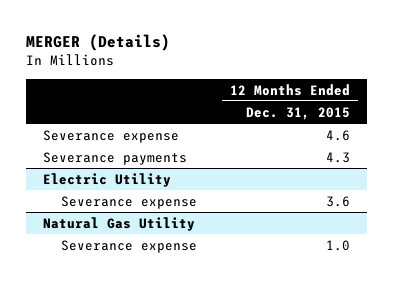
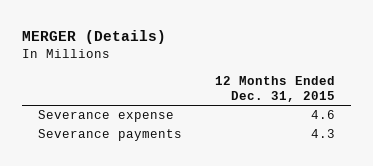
[42,172,171,187] Electric Utility -> none
[61,195,198,209] Severance expense -> none
[42,216,195,231] Natural Gas Utility -> none
[61,239,198,253] Severance expense -> none

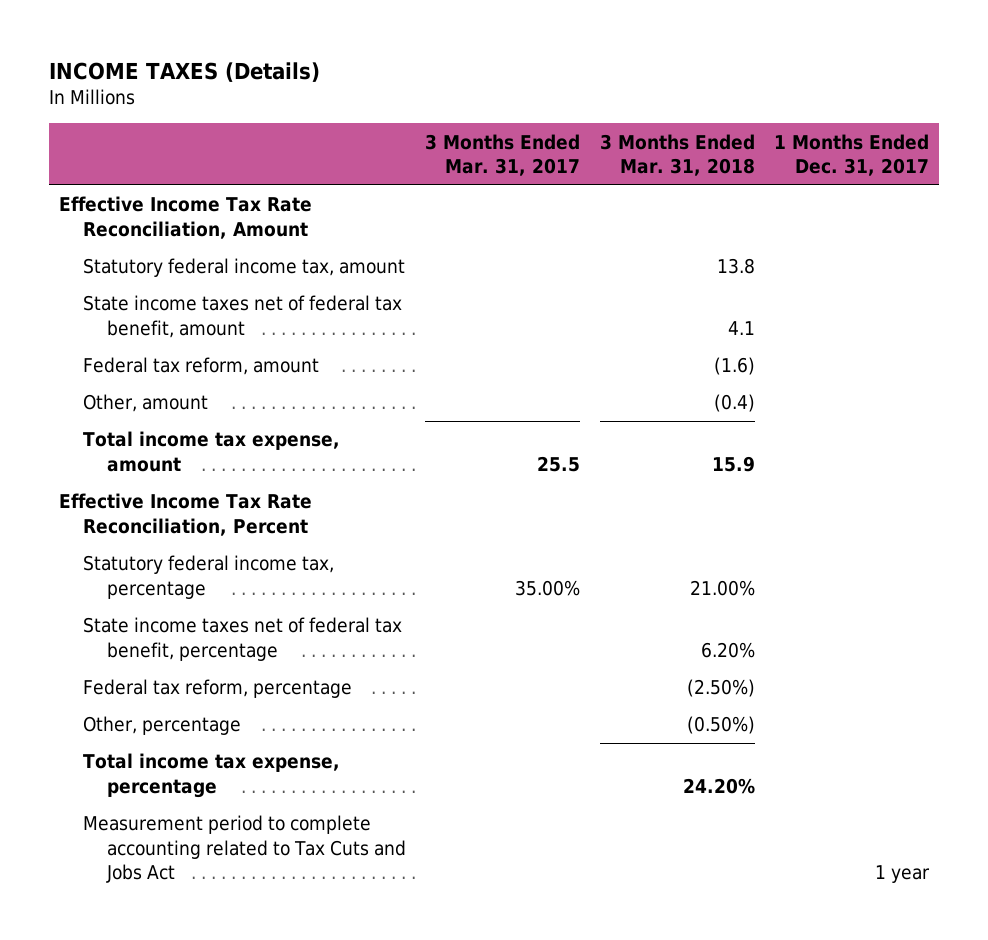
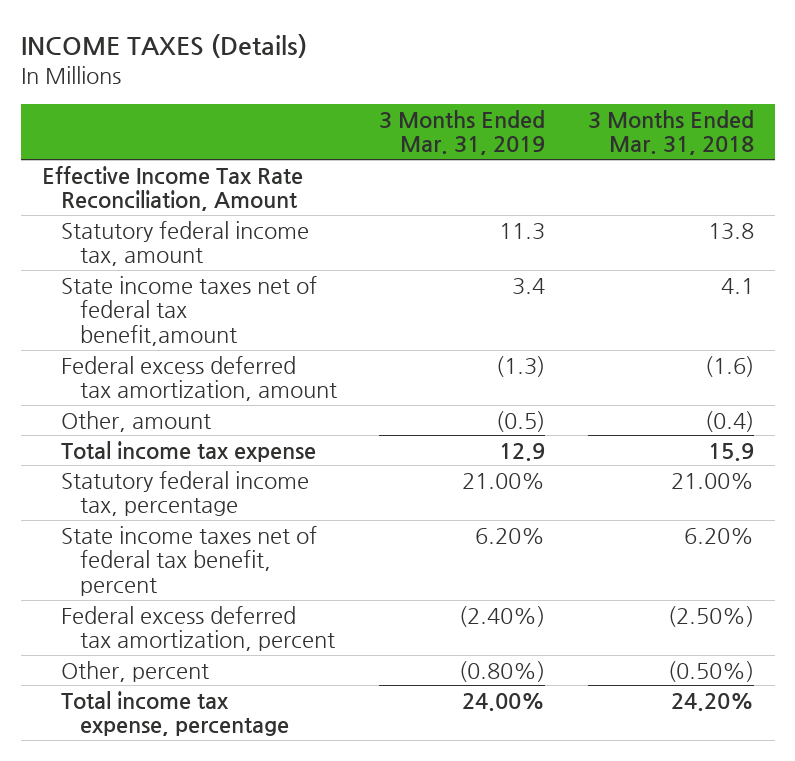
[425,133,581,177] 3 Months Ended Mar. 31, 2017 -> none
[774,133,930,177] 1 Months Ended Dec. 31, 2017 -> none
none -> [379,109,546,156] 3 Months Ended Mar. 31, 2019
[83,295,403,338] State income taxes net of federal tax benefit, amount -> [60,275,317,346] State income taxes net of federal tax benefit,amount
[83,357,320,376] Federal tax reform, amount -> [60,355,337,402] Federal excess deferred tax amortization, amount
[59,493,313,536] Effective Income Tax Rate Reconciliation, Percent -> none
[83,431,341,472] Total income tax expense, amount -> [60,440,316,462] Total income tax expense
[83,617,403,661] State income taxes net of federal tax benefit, percentage -> [60,525,317,596] State income taxes net of federal tax benefit, percent
[83,679,353,699] Federal tax reform, percentage -> [60,605,335,652] Federal excess deferred tax amortization, percent
[83,716,242,736] Other, percentage -> [60,660,209,682] Other, percent
[83,815,406,884] Measurement period to complete accounting related to Tax Cuts and Jobs Act -> none

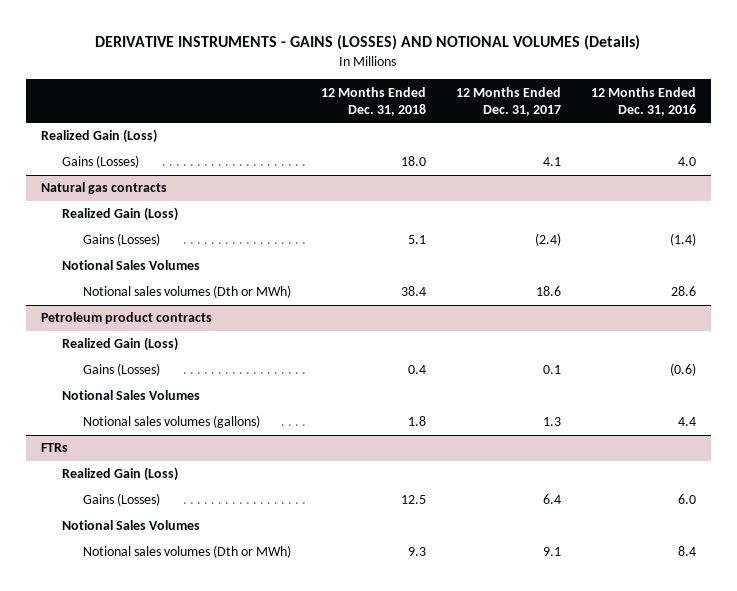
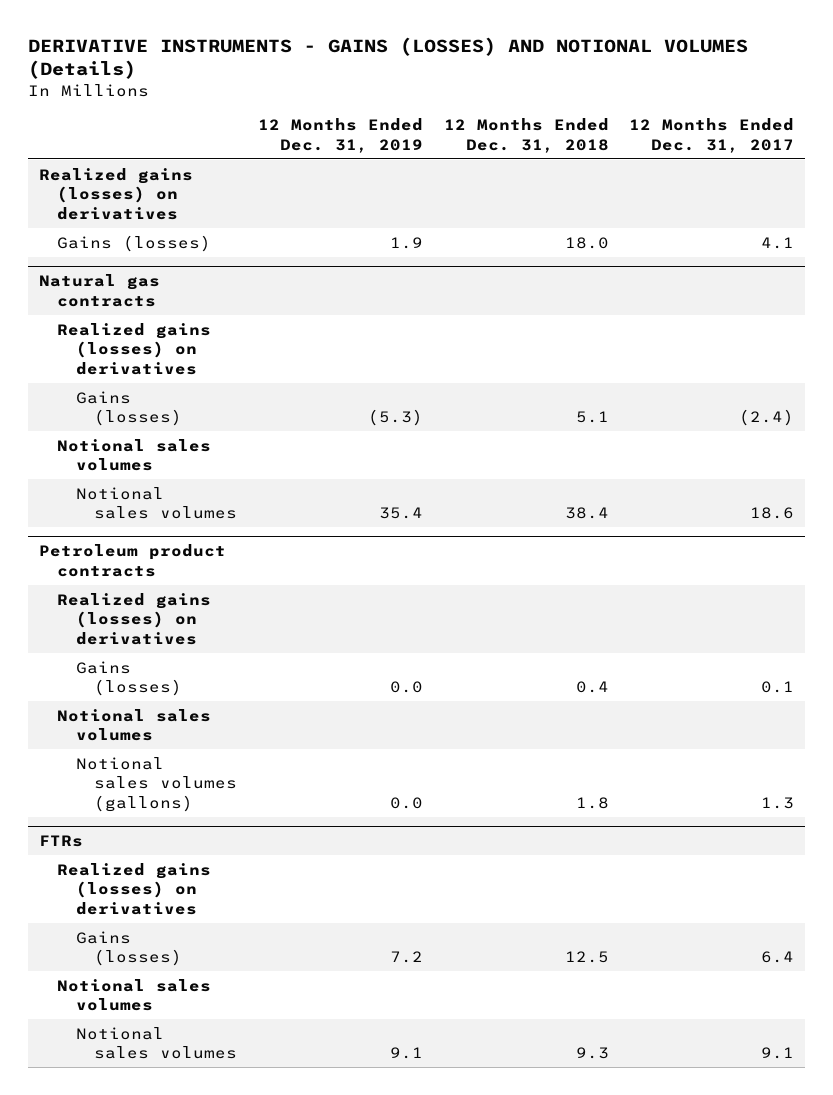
[590,86,696,116] 12 Months Ended Dec. 31, 2016 -> none
none -> [257,118,423,153] 12 Months Ended Dec. 31, 2019
[40,129,157,144] Realized Gain (Loss) -> [38,167,193,220] Realized gains (losses) on derivatives
[61,155,139,169] Gains (Losses) -> [57,234,212,252] Gains (losses)
[61,207,178,222] Realized Gain (Loss) -> [57,322,212,375] Realized gains (losses) on derivatives
[82,233,160,247] Gains (Losses) -> [75,390,183,427] Gains (losses)
[61,260,200,271] Notional Sales Volumes -> [57,438,212,472] Notional sales volumes
[82,285,291,299] Notional sales volumes (Dth or MWh) -> [75,486,238,520] Notional sales volumes
[61,337,178,352] Realized Gain (Loss) -> [57,592,212,645] Realized gains (losses) on derivatives
[82,363,160,377] Gains (Losses) -> [75,660,183,697] Gains (losses)
[61,390,200,401] Notional Sales Volumes -> [57,708,212,742] Notional sales volumes
[61,467,178,482] Realized Gain (Loss) -> [57,862,212,915] Realized gains (losses) on derivatives
[82,493,160,507] Gains (Losses) -> [75,930,183,967] Gains (losses)
[61,520,200,531] Notional Sales Volumes -> [57,978,212,1012] Notional sales volumes
[82,545,291,559] Notional sales volumes (Dth or MWh) -> [75,1026,238,1060] Notional sales volumes

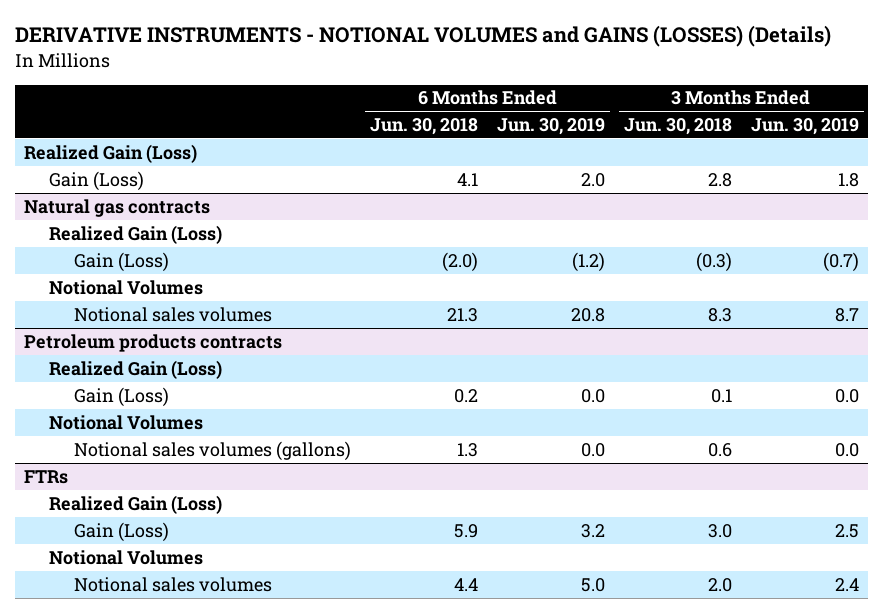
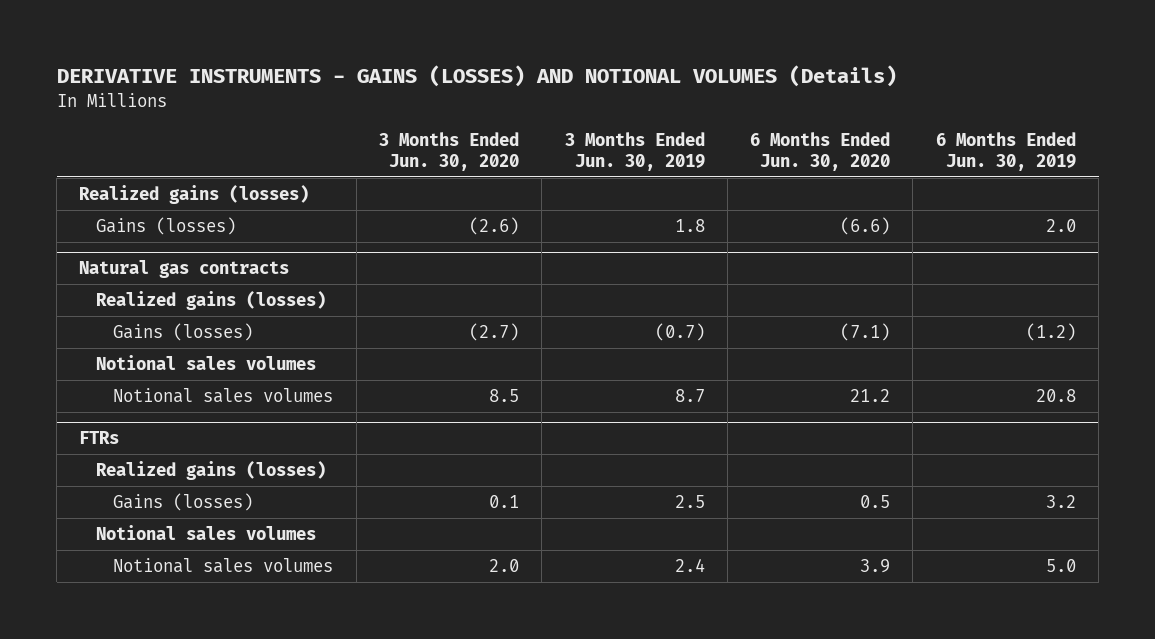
[14,25,831,48] DERIVATIVE INSTRUMENTS - NOTIONAL VOLUMES and GAINS (LOSSES) (Details) -> [56,65,897,88] DERIVATIVE INSTRUMENTS - GAINS (LOSSES) AND NOTIONAL VOLUMES (Details)
[370,118,479,136] Jun. 30, 2018 -> none
[623,118,732,136] Jun. 30, 2018 -> none
none -> [378,131,519,171] 3 Months Ended Jun. 30, 2020
none -> [750,131,891,171] 6 Months Ended Jun. 30, 2020
[24,143,198,163] Realized Gain (Loss) -> [79,184,310,204] Realized gains (losses)
[49,170,145,191] Gain (Loss) -> [96,216,237,235] Gains (losses)
[49,224,223,244] Realized Gain (Loss) -> [96,290,327,310] Realized gains (losses)
[74,251,170,272] Gain (Loss) -> [113,322,254,341] Gains (losses)
[49,279,204,295] Notional Volumes -> [96,354,317,370] Notional sales volumes
[24,333,283,352] Petroleum products contracts -> none
[49,359,223,379] Realized Gain (Loss) -> none
[74,386,170,407] Gain (Loss) -> none
[49,414,204,430] Notional Volumes -> none
[74,440,352,461] Notional sales volumes (gallons) -> none
[49,494,223,514] Realized Gain (Loss) -> [96,460,327,480] Realized gains (losses)
[74,521,170,542] Gain (Loss) -> [113,492,254,511] Gains (losses)
[49,549,204,565] Notional Volumes -> [96,524,317,540] Notional sales volumes

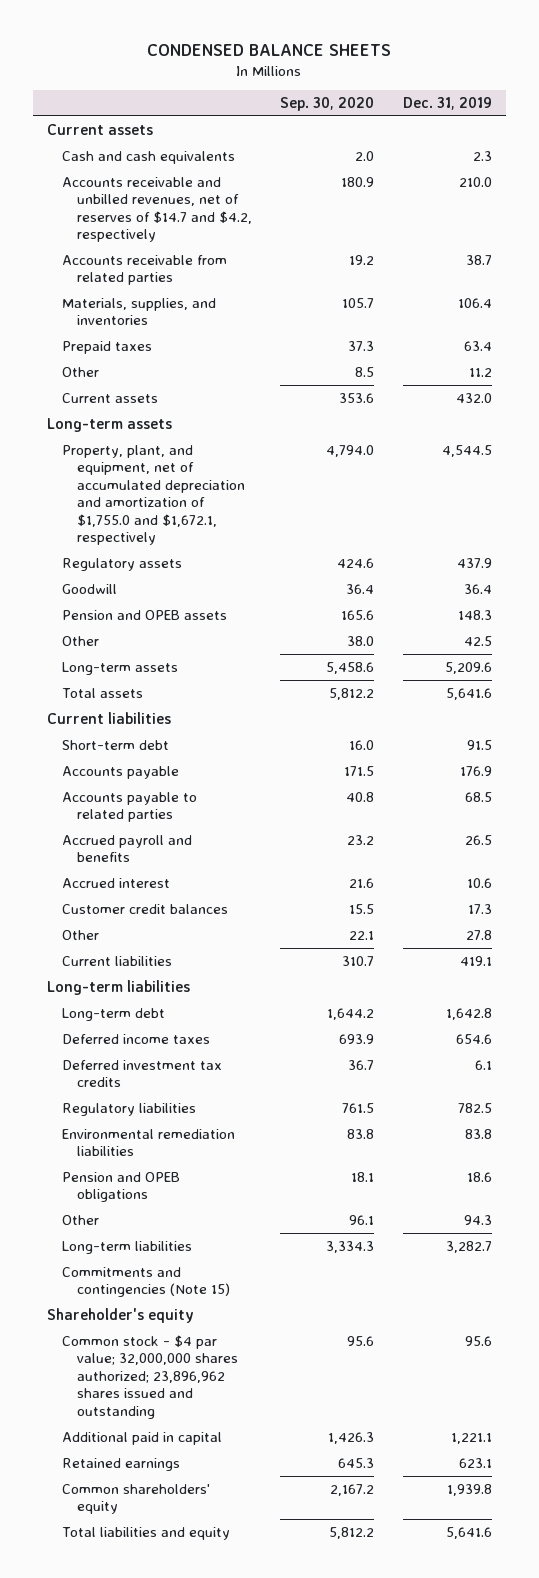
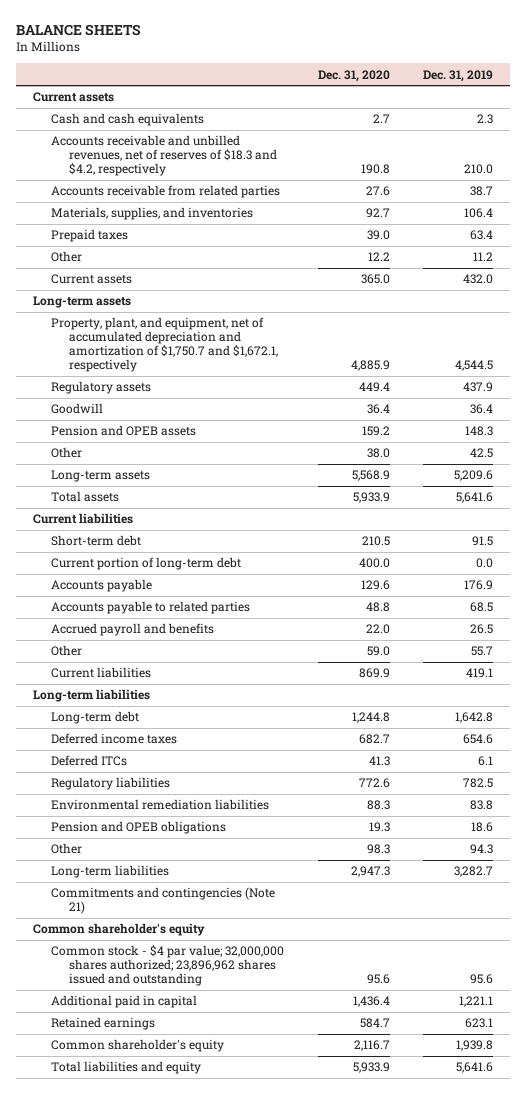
[147,43,392,56] CONDENSED BALANCE SHEETS -> [16,24,142,37] BALANCE SHEETS
[280,97,375,112] Sep. 30, 2020 -> none
none -> [317,69,390,82] Dec. 31, 2020
[61,176,252,243] Accounts receivable and unbilled revenues, net of reserves of $14.7 and $4.2, respectively -> [51,135,277,177] Accounts receivable and unbilled revenues, net of reserves of $18.3 and $4.2, respectively
[61,444,245,546] Property, plant, and equipment, net of accumulated depreciation and amortization of $1,755.0 and $1,672.1, respectively -> [51,317,278,373] Property, plant, and equipment, net of accumulated depreciation and amortization of $1,750.7 and $1,672.1, respectively
none -> [51,557,242,571] Current portion of long-term debt
[61,877,170,888] Accrued interest -> none
[61,903,228,914] Customer credit balances -> none
[465,929,492,940] 27.8 -> [471,646,494,657] 55.7
[61,1059,222,1088] Deferred investment tax credits -> [51,755,128,767] Deferred ITCs
[61,1266,230,1298] Commitments and contingencies (Note 15) -> [51,887,276,915] Commitments and contingencies (Note 21)
[46,1307,194,1323] Shareholder's equity -> [33,923,206,937] Common shareholder's equity
[61,1483,210,1515] Common shareholders' equity -> [51,1039,225,1053] Common shareholder's equity

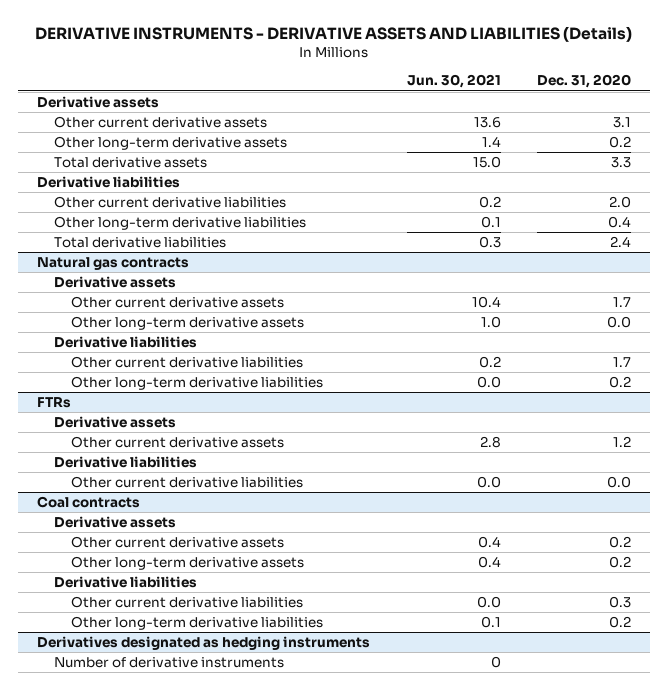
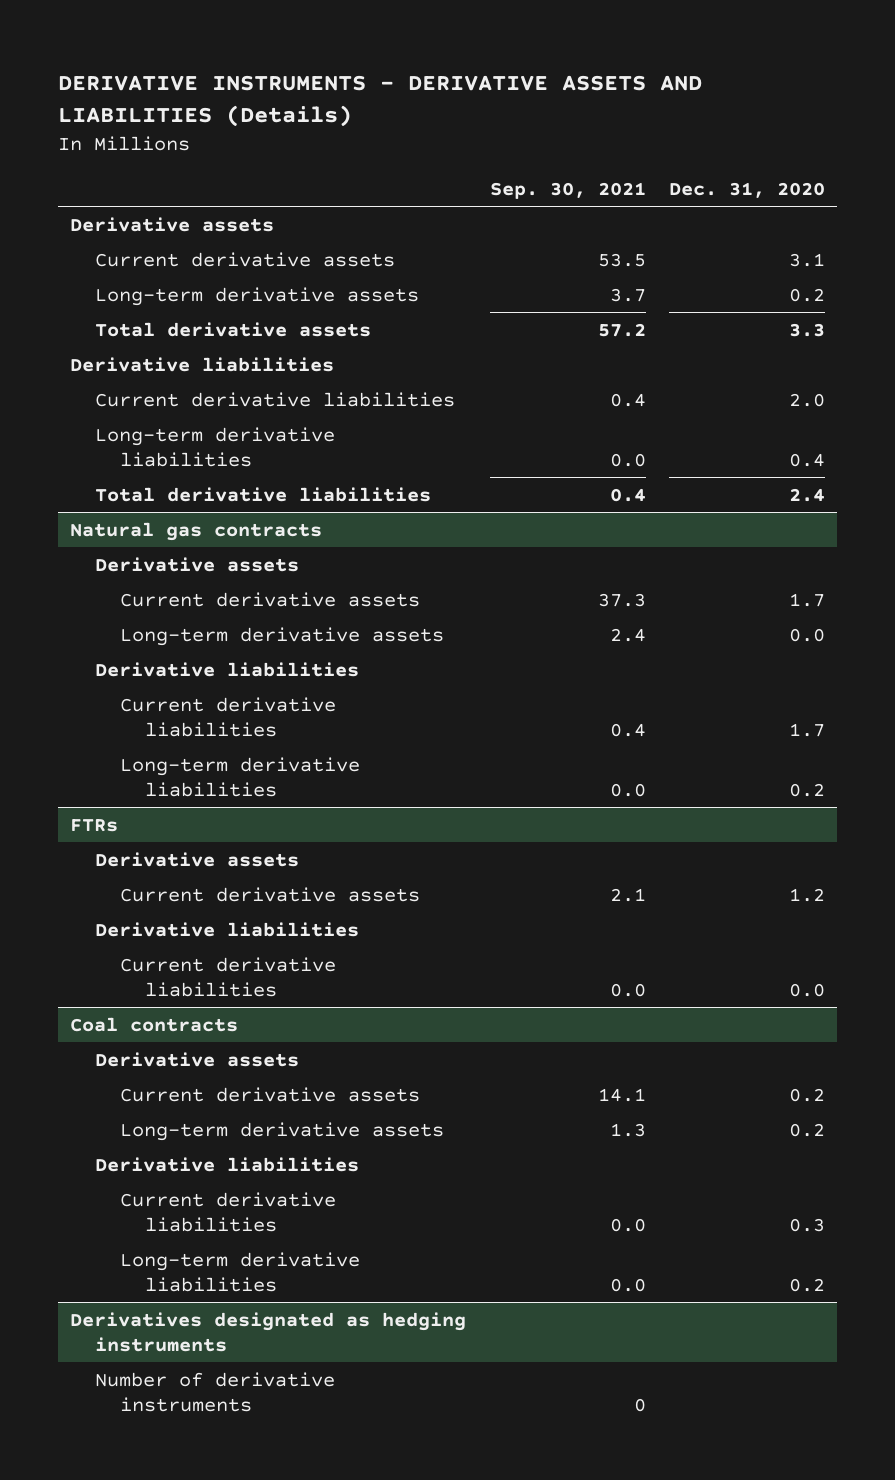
[406,74,501,89] Jun. 30, 2021 -> none
none -> [489,181,646,199] Sep. 30, 2021
[54,116,268,129] Other current derivative assets -> [94,251,395,267] Current derivative assets
[54,136,288,151] Other long-term derivative assets -> [94,286,419,306] Long-term derivative assets
[54,196,287,209] Other current derivative liabilities -> [94,391,455,407] Current derivative liabilities
[54,216,307,231] Other long-term derivative liabilities -> [94,426,335,467] Long-term derivative liabilities
[71,296,285,309] Other current derivative assets -> [119,591,420,607] Current derivative assets
[71,316,305,331] Other long-term derivative assets -> [119,626,444,646] Long-term derivative assets
[71,356,304,369] Other current derivative liabilities -> [119,696,336,737] Current derivative liabilities
[71,376,324,391] Other long-term derivative liabilities -> [119,756,360,797] Long-term derivative liabilities
[71,436,285,449] Other current derivative assets -> [119,886,420,902] Current derivative assets
[71,476,304,489] Other current derivative liabilities -> [119,956,336,997] Current derivative liabilities
[71,536,285,549] Other current derivative assets -> [119,1086,420,1102] Current derivative assets
[71,556,305,571] Other long-term derivative assets -> [119,1121,444,1141] Long-term derivative assets
[71,596,304,609] Other current derivative liabilities -> [119,1191,336,1232] Current derivative liabilities
[71,616,324,631] Other long-term derivative liabilities -> [119,1251,360,1292] Long-term derivative liabilities

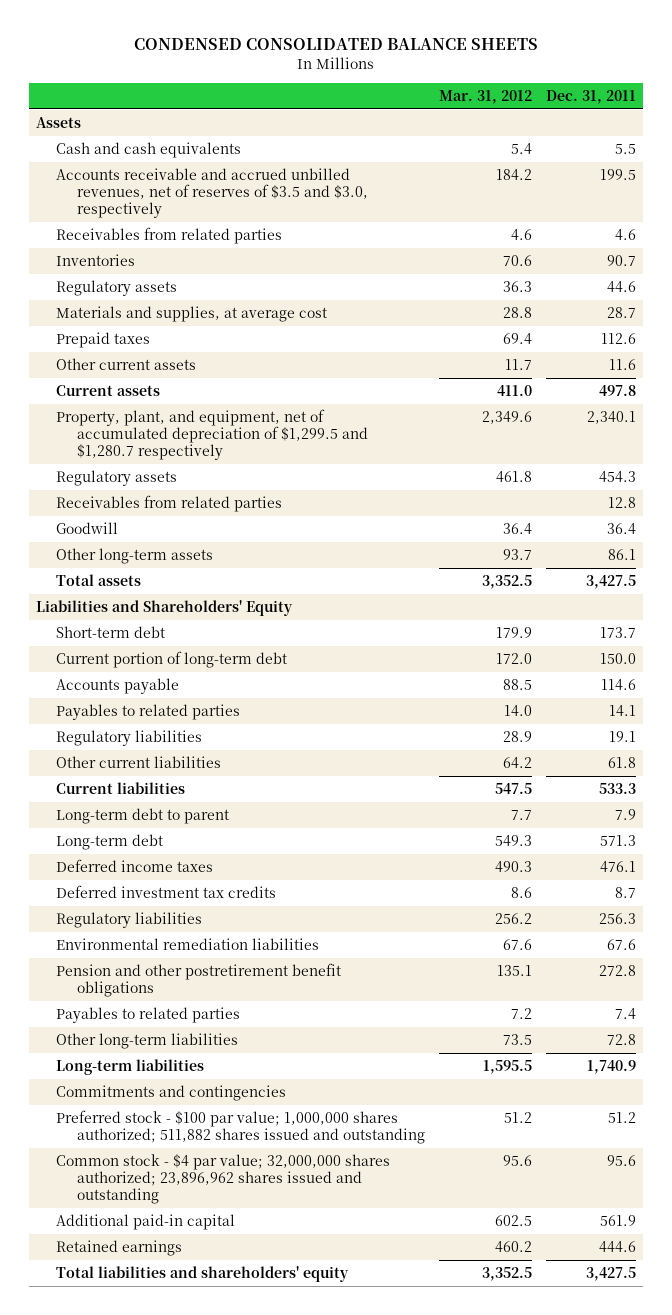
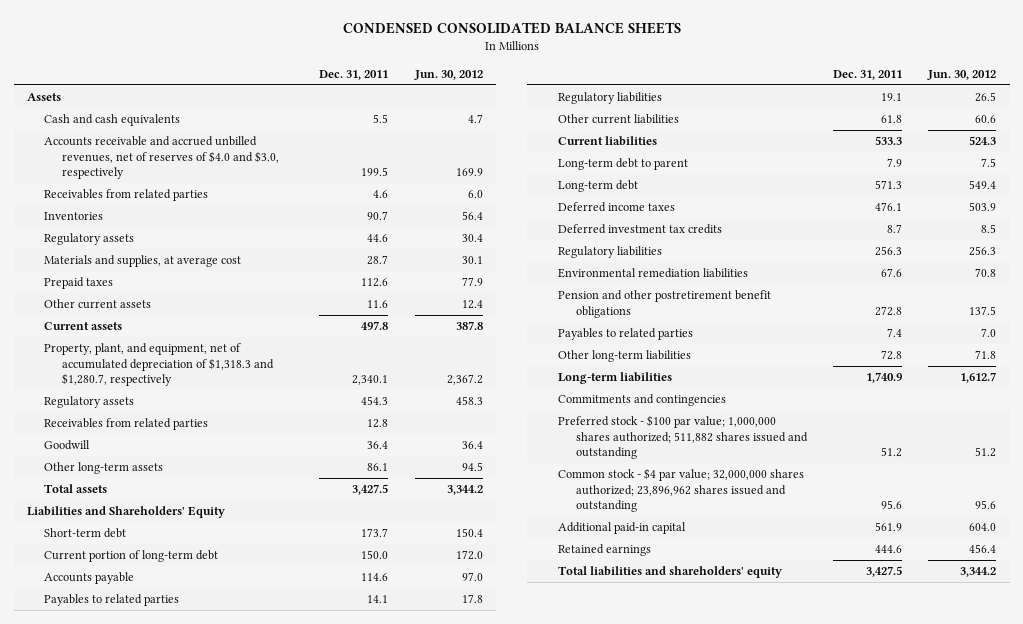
[438,89,532,104] Mar. 31, 2012 -> none
none -> [413,69,483,80] Jun. 30, 2012
[56,168,368,219] Accounts receivable and accrued unbilled revenues, net of reserves of $3.5 and $3.0, respectively -> [44,136,279,180] Accounts receivable and accrued unbilled revenues, net of reserves of $4.0 and $3.0, respectively
[56,409,368,461] Property, plant, and equipment, net of accumulated depreciation of $1,299.5 and $1,280.7 respectively -> [44,343,274,387] Property, plant, and equipment, net of accumulated depreciation of $1,318.3 and $1,280.7, respectively

